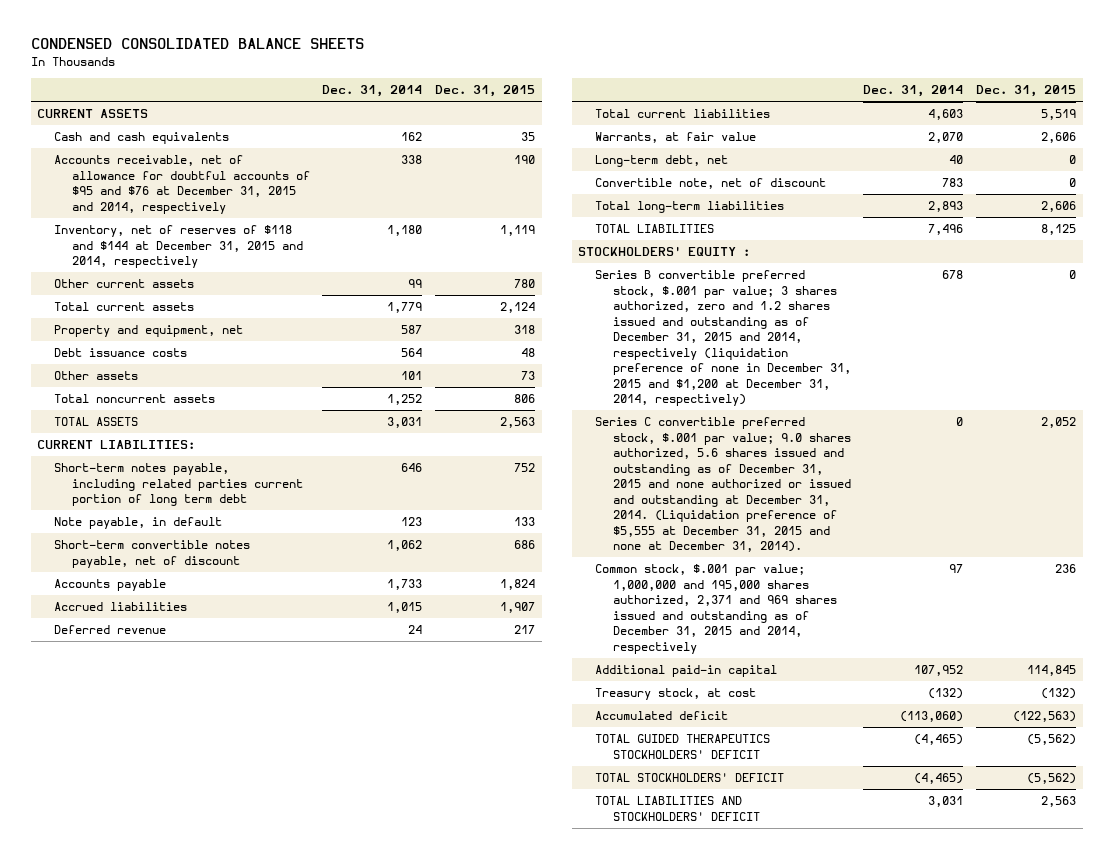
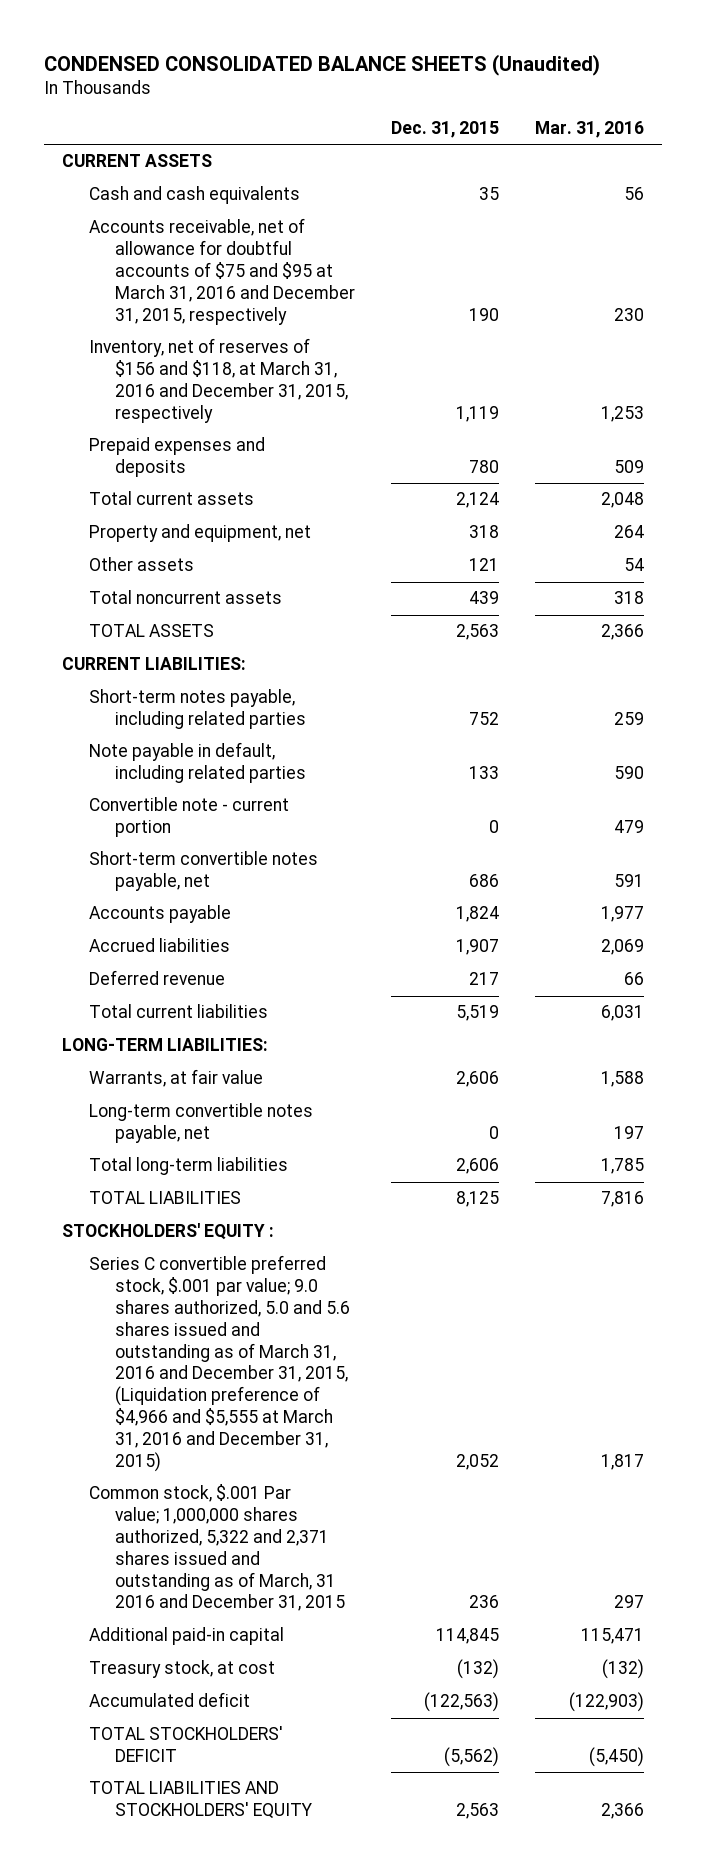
[30,38,364,50] CONDENSED CONSOLIDATED BALANCE SHEETS -> [44,53,601,76] CONDENSED CONSOLIDATED BALANCE SHEETS (Unaudited)
[322,84,423,97] Dec. 31, 2014 -> none
none -> [535,121,645,139] Mar. 31, 2016
[54,279,195,289] Other current assets -> none
[54,155,310,214] Accounts receivable, net of allowance for doubtful accounts of $95 and $76 at December 31, 2015 and 2014, respectively -> [88,218,355,325] Accounts receivable, net of allowance for doubtful accounts of $75 and $95 at March 31, 2016 and December 31, 2015, respectively
[54,225,303,269] Inventory, net of reserves of $118 and $144 at December 31, 2015 and 2014, respectively -> [88,338,348,423] Inventory, net of reserves of $156 and $118, at March 31, 2016 and December 31, 2015, respectively
none -> [88,437,265,478] Prepaid expenses and deposits
[54,348,188,358] Debt issuance costs -> none
[521,371,536,381] 73 -> [469,558,500,572] 121
[514,394,536,404] 806 -> [469,591,500,605] 439
[54,463,303,507] Short-term notes payable, including related parties current portion of long term debt -> [88,689,306,730] Short-term notes payable, including related parties
[54,517,223,530] Note payable, in default -> [88,742,306,784] Note payable in default, including related parties
none -> [88,797,289,838] Convertible note - current portion
[54,540,251,568] Short-term convertible notes payable, net of discount -> [88,851,318,892] Short-term convertible notes payable, net
none -> [62,1038,269,1052] LONG-TERM LIABILITIES:
[595,155,729,168] Long-term debt, net -> none
[595,178,827,190] Convertible note, net of discount -> [88,1103,313,1144] Long-term convertible notes payable, net
[595,270,851,407] Series B convertible preferred stock, $.001 par value; 3 shares authorized, zero and 1.2 shares issued and outstanding as of December 31, 2015 and 2014, respectively (liquidation preference of none in December 31, 2015 and $1,200 at December 31, 2014, respectively) -> none
[595,417,851,553] Series C convertible preferred stock, $.001 par value; 9.0 shares authorized, 5.6 shares issued and outstanding as of December 31, 2015 and none authorized or issued and outstanding at December 31, 2014. (Liquidation preference of $5,555 at December 31, 2015 and none at December 31, 2014). -> [88,1255,350,1472] Series C convertible preferred stock, $.001 par value; 9.0 shares authorized, 5.0 and 5.6 shares issued and outstanding as of March 31, 2016 and December 31, 2015, (Liquidation preference of $4,966 and $5,555 at March 31, 2016 and December 31, 2015)
[595,564,837,654] Common stock, $.001 par value; 1,000,000 and 195,000 shares authorized, 2,371 and 969 shares issued and outstanding as of December 31, 2015 and 2014, respectively -> [88,1484,345,1612] Common stock, $.001 Par value; 1,000,000 shares authorized, 5,322 and 2,371 shares issued and outstanding as of March, 31 2016 and December 31, 2015
[595,734,771,759] TOTAL GUIDED THERAPEUTICS STOCKHOLDERS' DEFICIT -> none
[595,796,760,821] TOTAL LIABILITIES AND STOCKHOLDERS' DEFICIT -> [88,1781,312,1820] TOTAL LIABILITIES AND STOCKHOLDERS' EQUITY

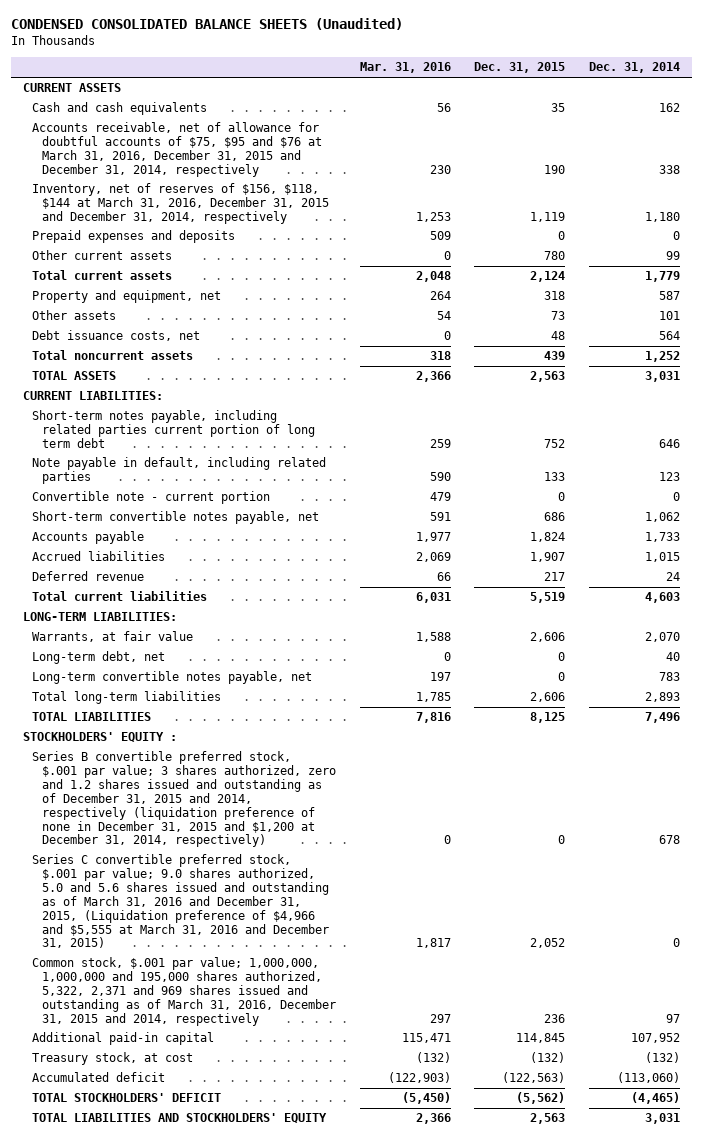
none -> [588,62,680,74] Dec. 31, 2014
[88,218,355,325] Accounts receivable, net of allowance for doubtful accounts of $75 and $95 at March 31, 2016 and December 31, 2015, respectively -> [32,122,322,177] Accounts receivable, net of allowance for doubtful accounts of $75, $95 and $76 at March 31, 2016, December 31, 2015 and December 31, 2014, respectively
[88,338,348,423] Inventory, net of reserves of $156 and $118, at March 31, 2016 and December 31, 2015, respectively -> [32,183,329,224] Inventory, net of reserves of $156, $118, $144 at March 31, 2016, December 31, 2015 and December 31, 2014, respectively
[469,460,500,474] 780 -> [558,231,566,241] 0
none -> [32,250,173,261] Other current assets
[469,558,500,572] 121 -> [551,311,566,321] 73
none -> [32,330,201,342] Debt issuance costs, net
[88,689,306,730] Short-term notes payable, including related parties -> [32,410,315,448] Short-term notes payable, including related parties current portion of long term debt
none -> [32,651,166,665] Long-term debt, net
none -> [32,751,336,848] Series B convertible preferred stock, $.001 par value; 3 shares authorized, zero and 1.2 shares issued and outstanding as of December 31, 2015 and 2014, respectively (liquidation preference of none in December 31, 2015 and $1,200 at December 31, 2014, respectively)
[88,1484,345,1612] Common stock, $.001 Par value; 1,000,000 shares authorized, 5,322 and 2,371 shares issued and outstanding as of March, 31 2016 and December 31, 2015 -> [32,957,336,1026] Common stock, $.001 par value; 1,000,000, 1,000,000 and 195,000 shares authorized, 5,322, 2,371 and 969 shares issued and outstanding as of March 31, 2016, December 31, 2015 and 2014, respectively

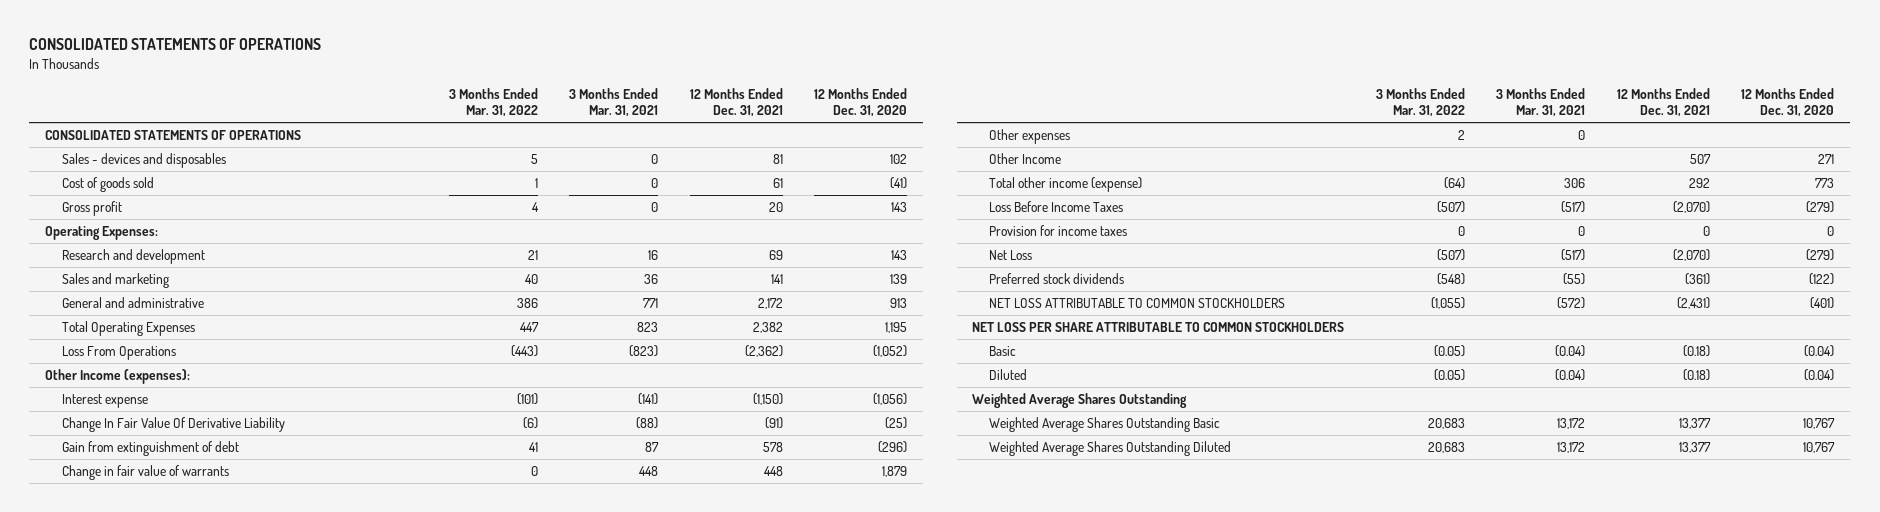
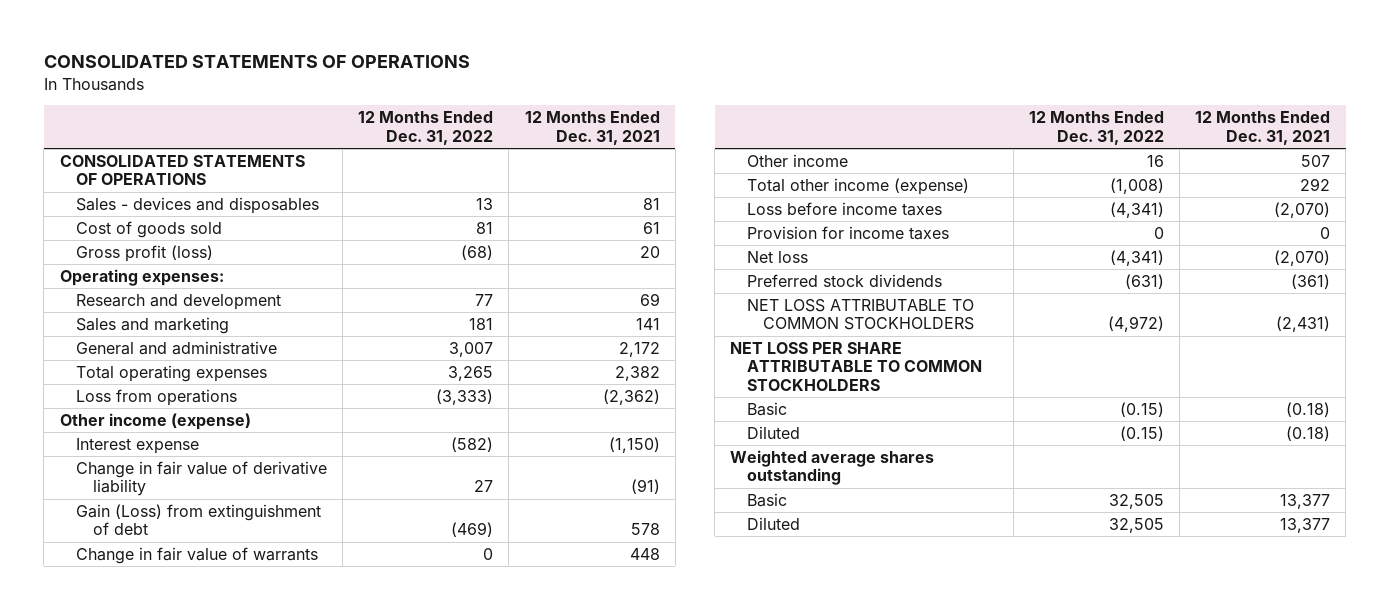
[448,87,538,118] 3 Months Ended Mar. 31, 2022 -> none
[569,87,659,118] 3 Months Ended Mar. 31, 2021 -> none
[814,87,908,118] 12 Months Ended Dec. 31, 2020 -> none
none -> [358,111,494,145] 12 Months Ended Dec. 31, 2022
[61,200,122,216] Gross profit -> [76,244,214,262] Gross profit (loss)
[45,225,159,240] Operating Expenses: -> [59,268,224,286] Operating expenses:
[61,320,195,336] Total Operating Expenses -> [76,364,268,382] Total operating expenses
[61,345,176,360] Loss From Operations -> [76,388,238,406] Loss from operations
[45,368,191,384] Other Income (expenses): -> [59,412,251,430] Other income (expense)
[61,416,285,432] Change In Fair Value Of Derivative Liability -> [76,460,328,497] Change in fair value of derivative liability
[61,440,239,456] Gain from extinguishment of debt -> [76,503,322,536] Gain (Loss) from extinguishment of debt
[988,128,1070,144] Other expenses -> none
[988,152,1061,164] Other Income -> [746,153,848,167] Other income
[988,200,1123,212] Loss Before Income Taxes -> [746,201,942,216] Loss before income taxes
[988,249,1032,260] Net Loss -> [746,250,808,263] Net loss
[972,392,1188,408] Weighted Average Shares Outstanding -> [730,449,935,486] Weighted average shares outstanding
[988,416,1220,432] Weighted Average Shares Outstanding Basic -> [746,492,787,507] Basic
[988,440,1231,456] Weighted Average Shares Outstanding Diluted -> [746,516,800,530] Diluted

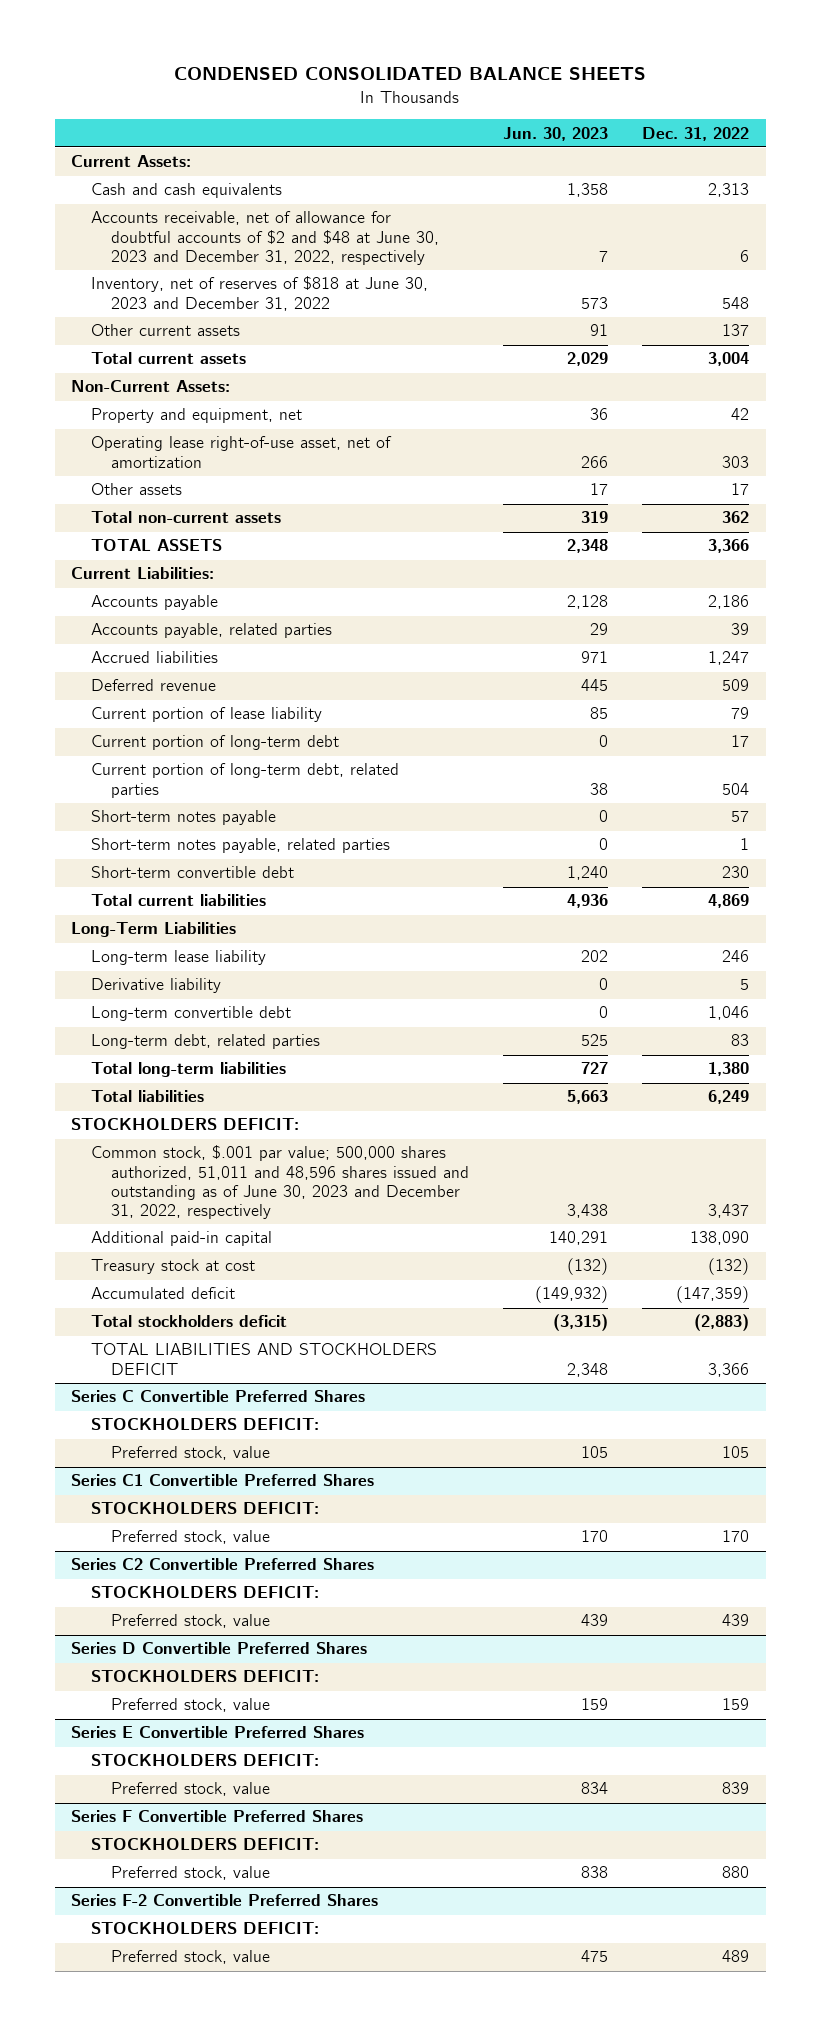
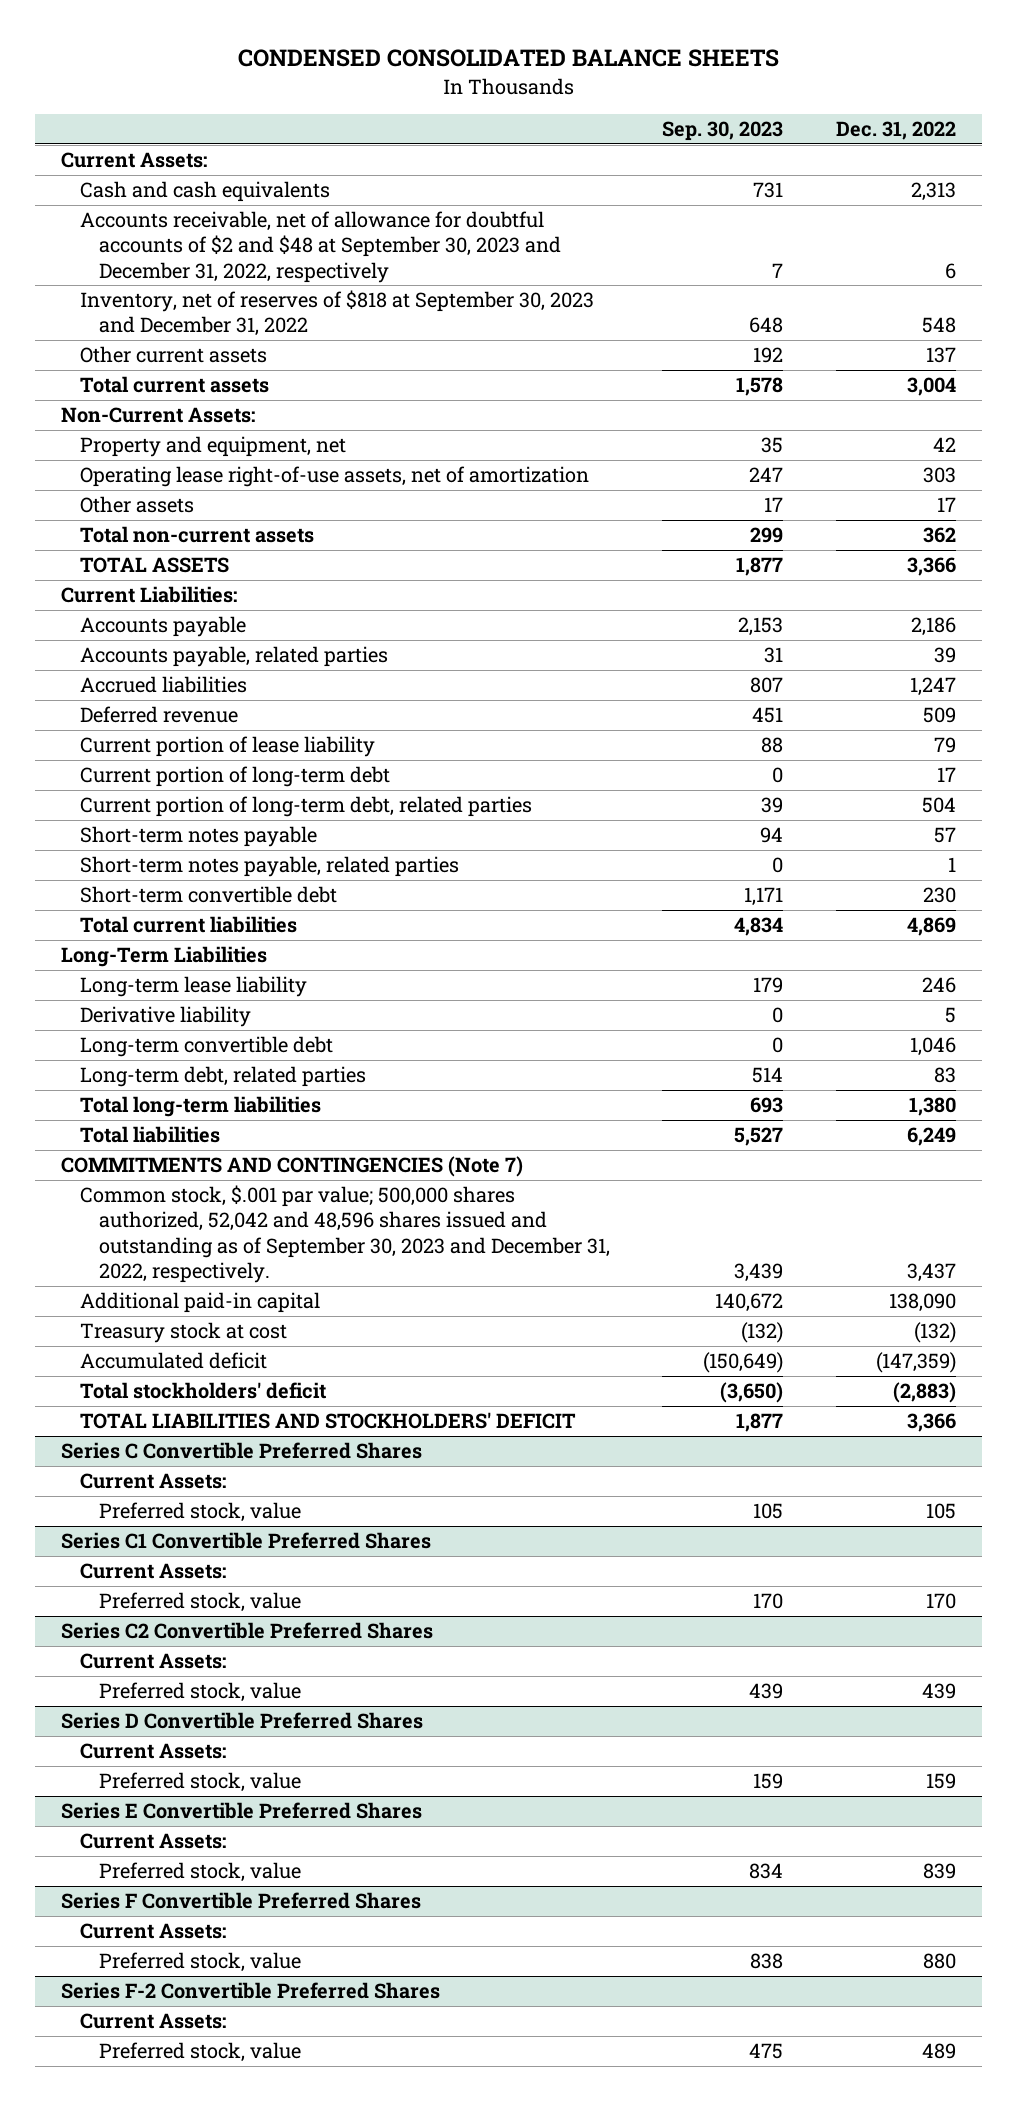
[503,126,609,141] Jun. 30, 2023 -> none
none -> [662,120,784,141] Sep. 30, 2023
[91,211,440,265] Accounts receivable, net of allowance for doubtful accounts of $2 and $48 at June 30, 2023 and December 31, 2022, respectively -> [80,211,561,283] Accounts receivable, net of allowance for doubtful accounts of $2 and $48 at September 30, 2023 and December 31, 2022, respectively
[91,276,429,311] Inventory, net of reserves of $818 at June 30, 2023 and December 31, 2022 -> [80,290,595,337] Inventory, net of reserves of $818 at September 30, 2023 and December 31, 2022
[91,436,393,468] Operating lease right-of-use asset, net of amortization -> [80,466,590,488] Operating lease right-of-use assets, net of amortization
[71,1118,300,1131] STOCKHOLDERS DEFICIT: -> none
none -> [61,1156,524,1178] COMMITMENTS AND CONTINGENCIES (Note 7)
[91,1145,470,1220] Common stock, $.001 par value; 500,000 shares authorized, 51,011 and 48,596 shares issued and outstanding as of June 30, 2023 and December 31, 2022, respectively -> [80,1185,610,1283] Common stock, $.001 par value; 500,000 shares authorized, 52,042 and 48,596 shares issued and outstanding as of September 30, 2023 and December 31, 2022, respectively.
[91,1315,288,1328] Total stockholders deficit -> [80,1382,327,1400] Total stockholders' deficit
[91,1343,438,1375] TOTAL LIABILITIES AND STOCKHOLDERS DEFICIT -> [80,1412,577,1430] TOTAL LIABILITIES AND STOCKHOLDERS' DEFICIT
[91,1418,320,1431] STOCKHOLDERS DEFICIT: -> none
none -> [80,1473,227,1490] Current Assets:
[91,1502,320,1515] STOCKHOLDERS DEFICIT: -> none
none -> [80,1563,227,1580] Current Assets:
[91,1586,320,1599] STOCKHOLDERS DEFICIT: -> none
none -> [80,1653,227,1670] Current Assets:
[91,1670,320,1683] STOCKHOLDERS DEFICIT: -> none
none -> [80,1743,227,1760] Current Assets:
[91,1754,320,1767] STOCKHOLDERS DEFICIT: -> none
none -> [80,1833,227,1850] Current Assets:
[91,1838,320,1851] STOCKHOLDERS DEFICIT: -> none
none -> [80,1923,227,1940] Current Assets:
[91,1922,320,1935] STOCKHOLDERS DEFICIT: -> none
none -> [80,2013,227,2030] Current Assets:

